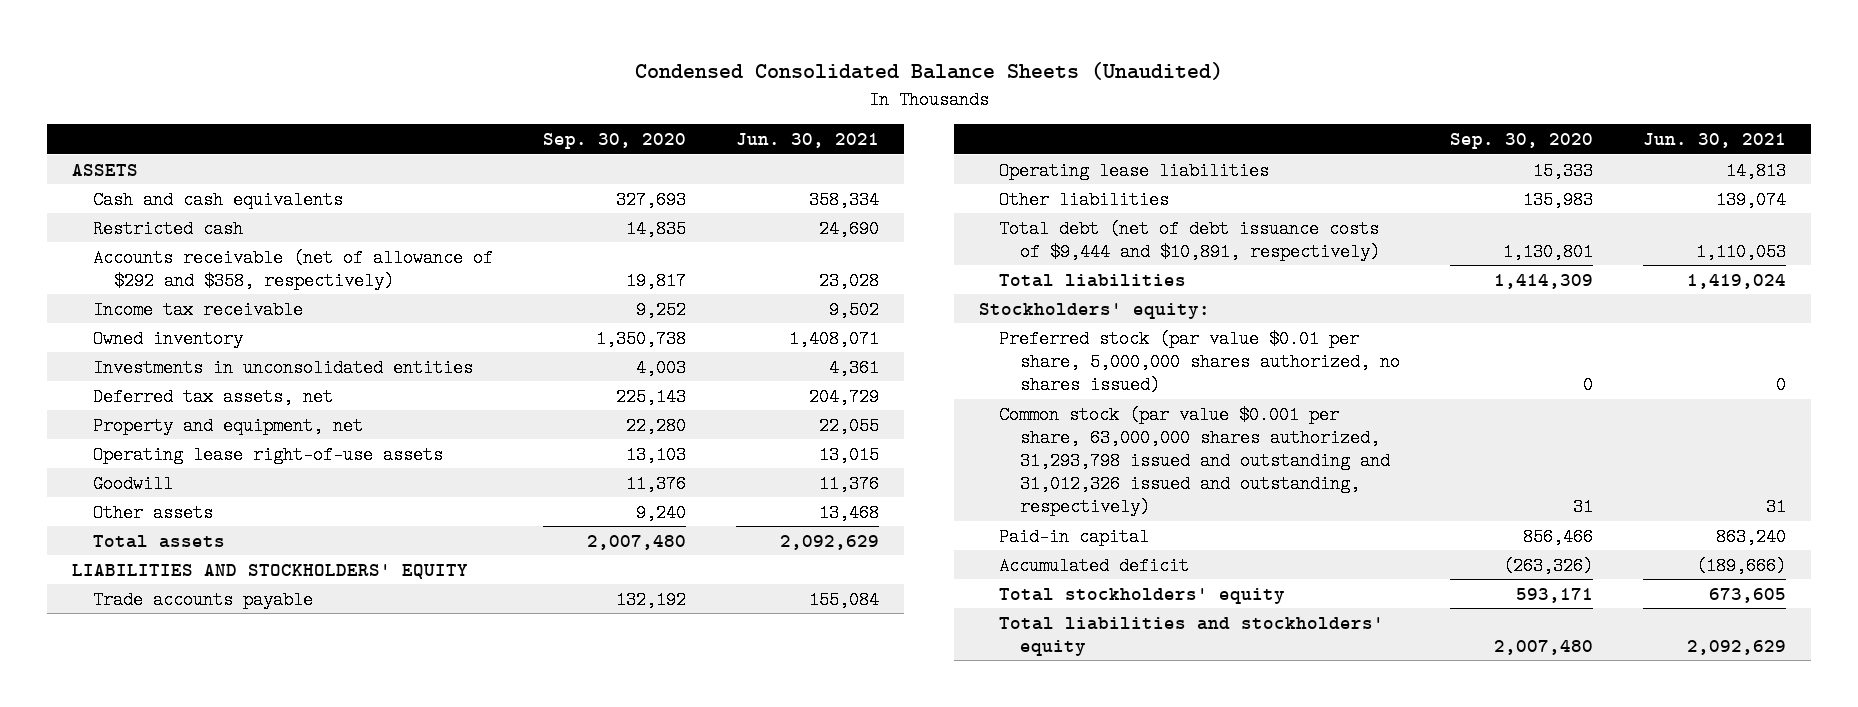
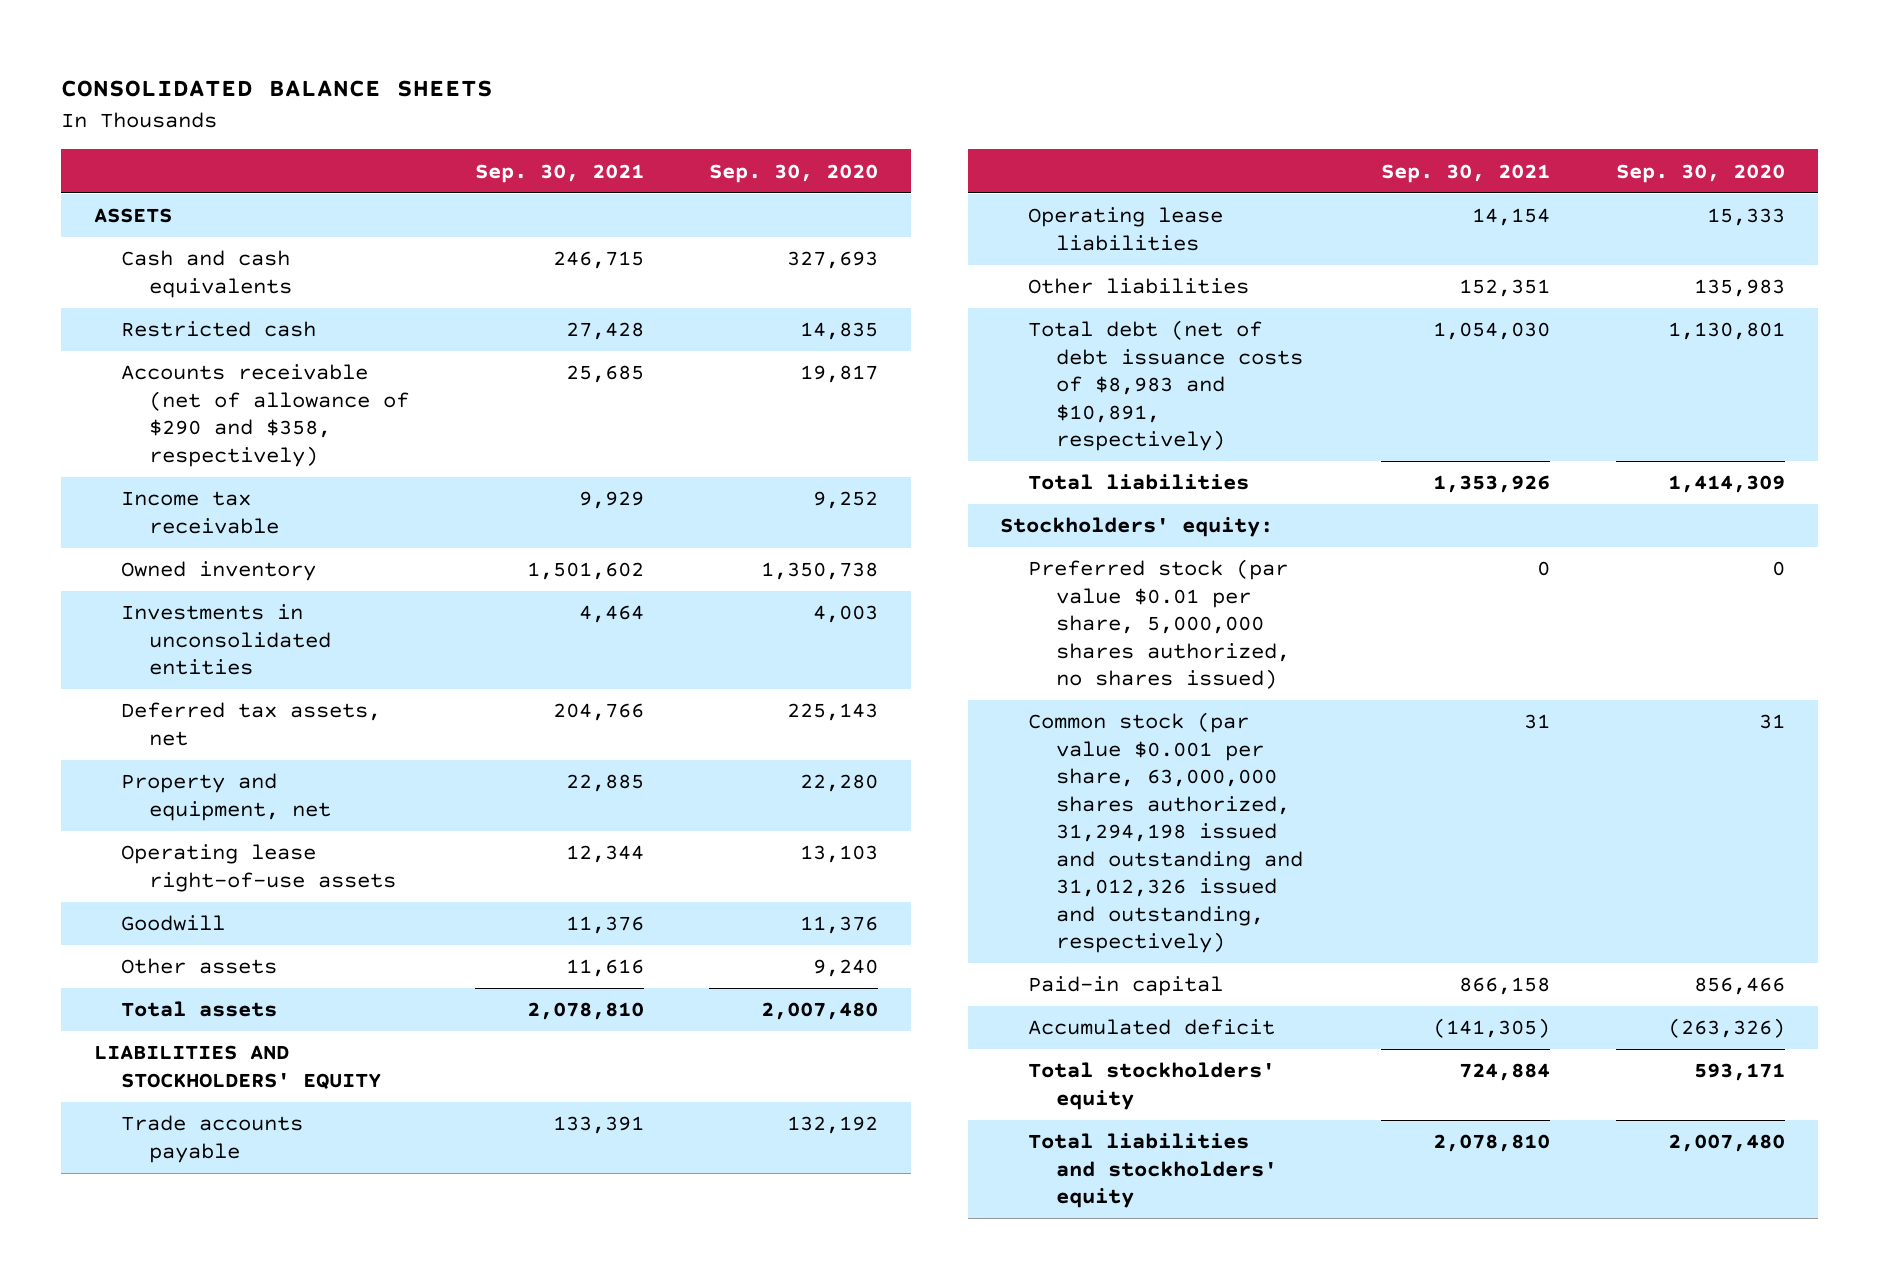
[634,61,1223,80] Condensed Consolidated Balance Sheets (Unaudited) -> [60,80,493,98] CONSOLIDATED BALANCE SHEETS
[736,133,880,149] Jun. 30, 2021 -> none
none -> [474,163,644,183] Sep. 30, 2021
[92,248,493,290] Accounts receivable (net of allowance of $292 and $358, respectively) -> [121,364,410,467] Accounts receivable (net of allowance of $290 and $358, respectively)
[999,219,1381,261] Total debt (net of debt issuance costs of $9,444 and $10,891, respectively) -> [1028,320,1303,452] Total debt (net of debt issuance costs of $8,983 and $10,891, respectively)
[999,405,1391,517] Common stock (par value $0.001 per share, 63,000,000 shares authorized, 31,293,798 issued and outstanding and 31,012,326 issued and outstanding, respectively) -> [1028,712,1303,954] Common stock (par value $0.001 per share, 63,000,000 shares authorized, 31,294,198 issued and outstanding and 31,012,326 issued and outstanding, respectively)

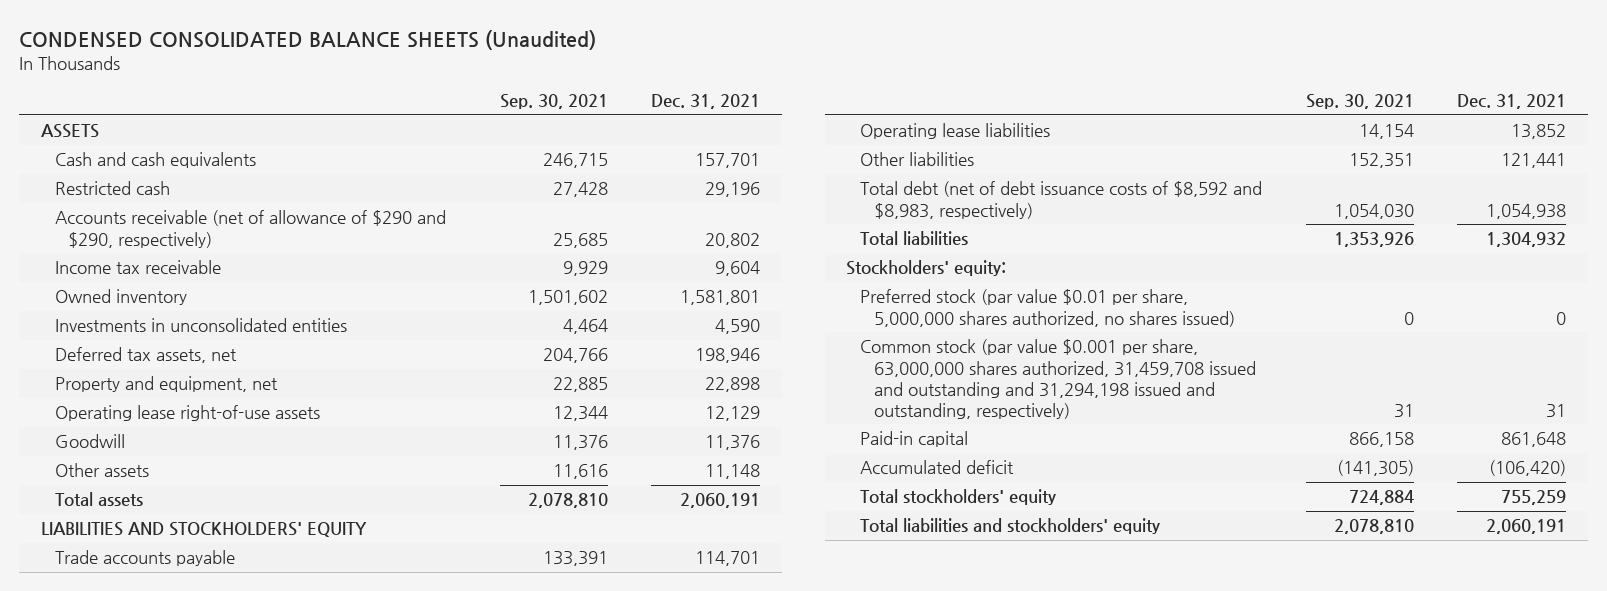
[60,80,493,98] CONSOLIDATED BALANCE SHEETS -> [19,29,597,50] CONDENSED CONSOLIDATED BALANCE SHEETS (Unaudited)
[709,163,879,183] Sep. 30, 2020 -> none
none -> [651,94,761,110] Dec. 31, 2021
[121,364,410,467] Accounts receivable (net of allowance of $290 and $358, respectively) -> [54,210,446,248] Accounts receivable (net of allowance of $290 and $290, respectively)
[1028,320,1303,452] Total debt (net of debt issuance costs of $8,983 and $10,891, respectively) -> [860,181,1263,219] Total debt (net of debt issuance costs of $8,592 and $8,983, respectively)
[1028,712,1303,954] Common stock (par value $0.001 per share, 63,000,000 shares authorized, 31,294,198 issued and outstanding and 31,012,326 issued and outstanding, respectively) -> [860,339,1256,420] Common stock (par value $0.001 per share, 63,000,000 shares authorized, 31,459,708 issued and outstanding and 31,294,198 issued and outstanding, respectively)

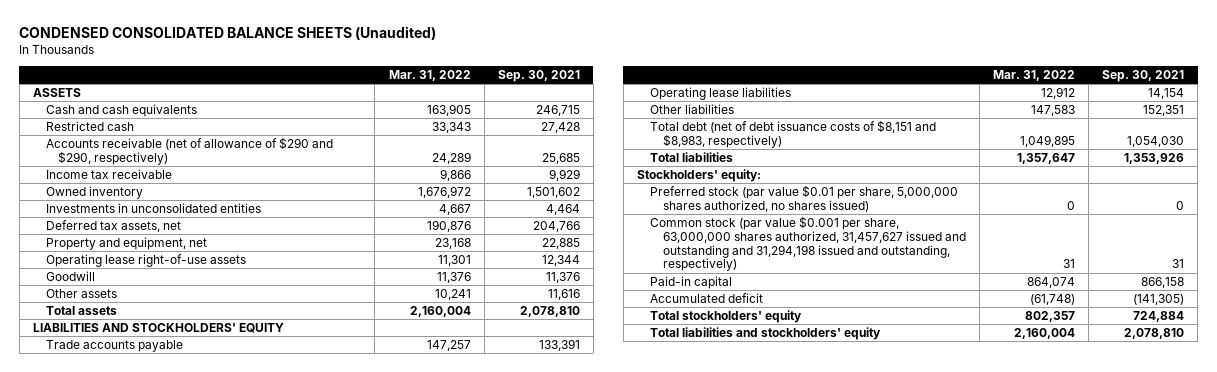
[651,94,761,110] Dec. 31, 2021 -> none
none -> [388,69,471,81] Mar. 31, 2022
[860,181,1263,219] Total debt (net of debt issuance costs of $8,592 and $8,983, respectively) -> [649,120,936,148] Total debt (net of debt issuance costs of $8,151 and $8,983, respectively)
[860,339,1256,420] Common stock (par value $0.001 per share, 63,000,000 shares authorized, 31,459,708 issued and outstanding and 31,294,198 issued and outstanding, respectively) -> [649,216,966,272] Common stock (par value $0.001 per share, 63,000,000 shares authorized, 31,457,627 issued and outstanding and 31,294,198 issued and outstanding, respectively)

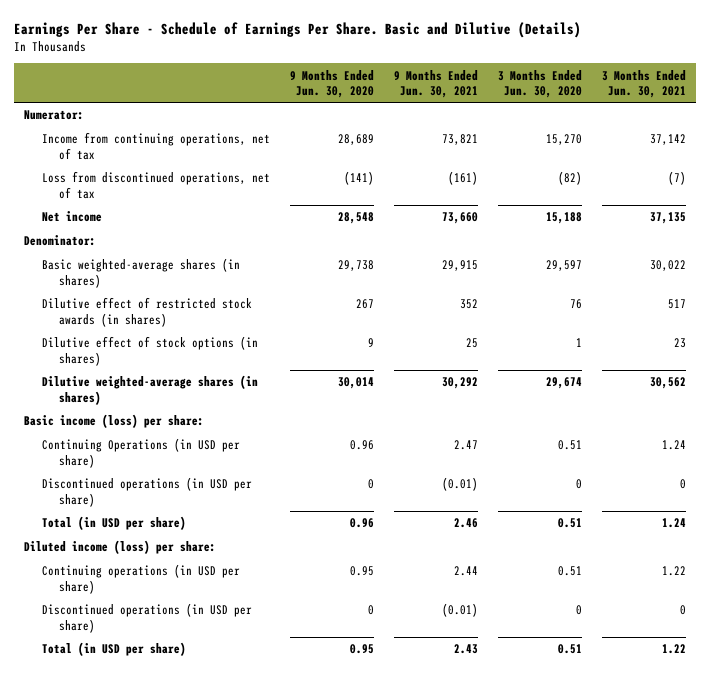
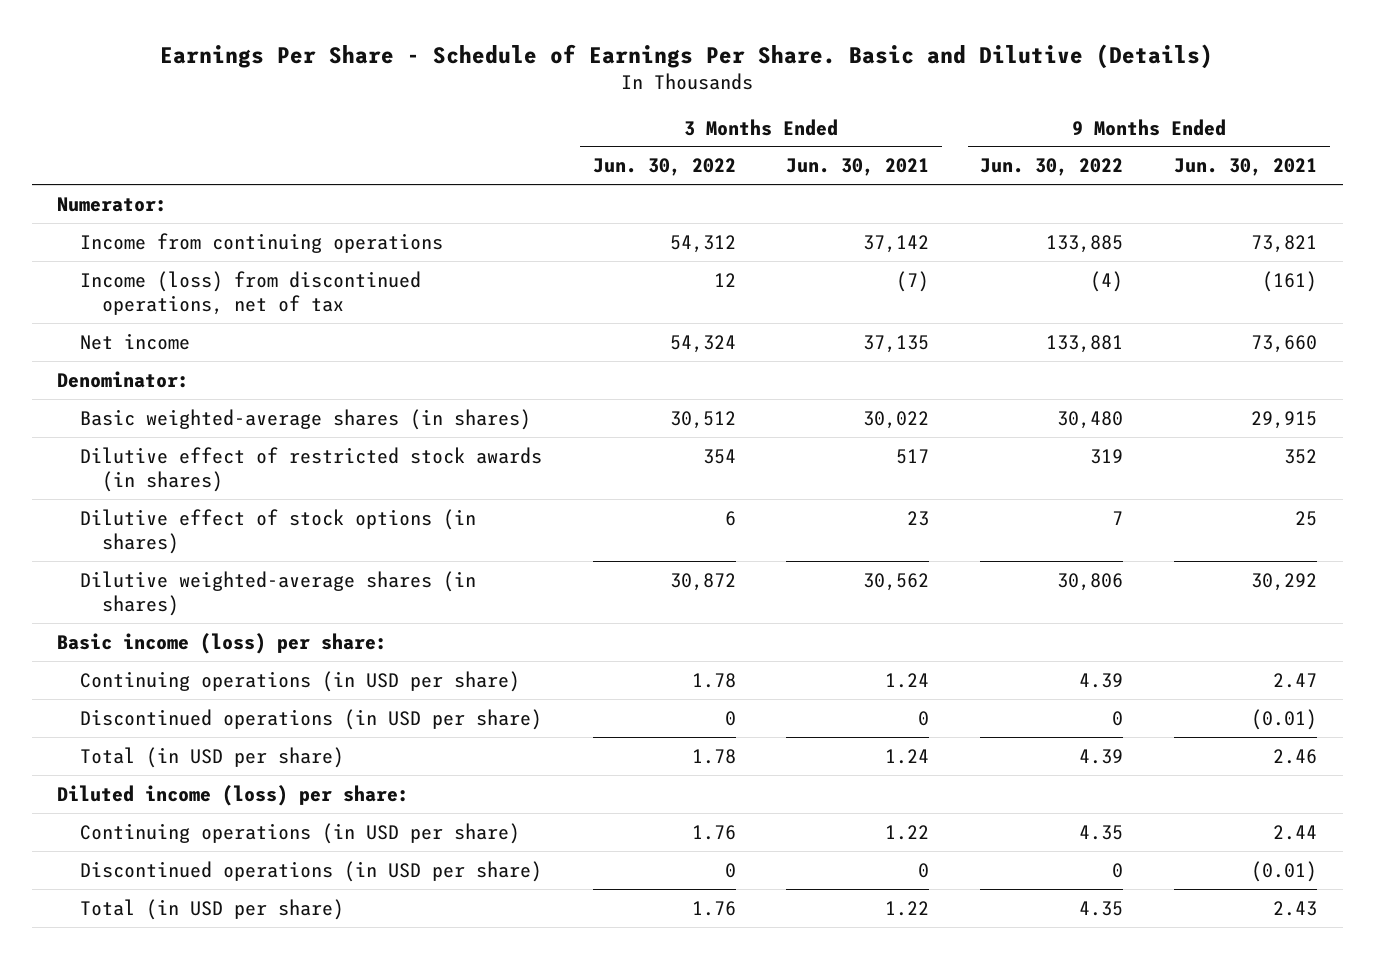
[289,69,374,99] 9 Months Ended Jun. 30, 2020 -> none
[498,69,583,99] 3 Months Ended Jun. 30, 2020 -> none
none -> [592,158,736,177] Jun. 30, 2022
none -> [980,158,1124,177] Jun. 30, 2022
[41,132,270,160] Income from continuing operations, net of tax -> [79,232,443,253] Income from continuing operations
[41,171,270,199] Loss from discontinued operations, net of tax -> [79,270,421,315] Income (loss) from discontinued operations, net of tax
[41,438,240,468] Continuing Operations (in USD per share) -> [79,670,520,692] Continuing operations (in USD per share)

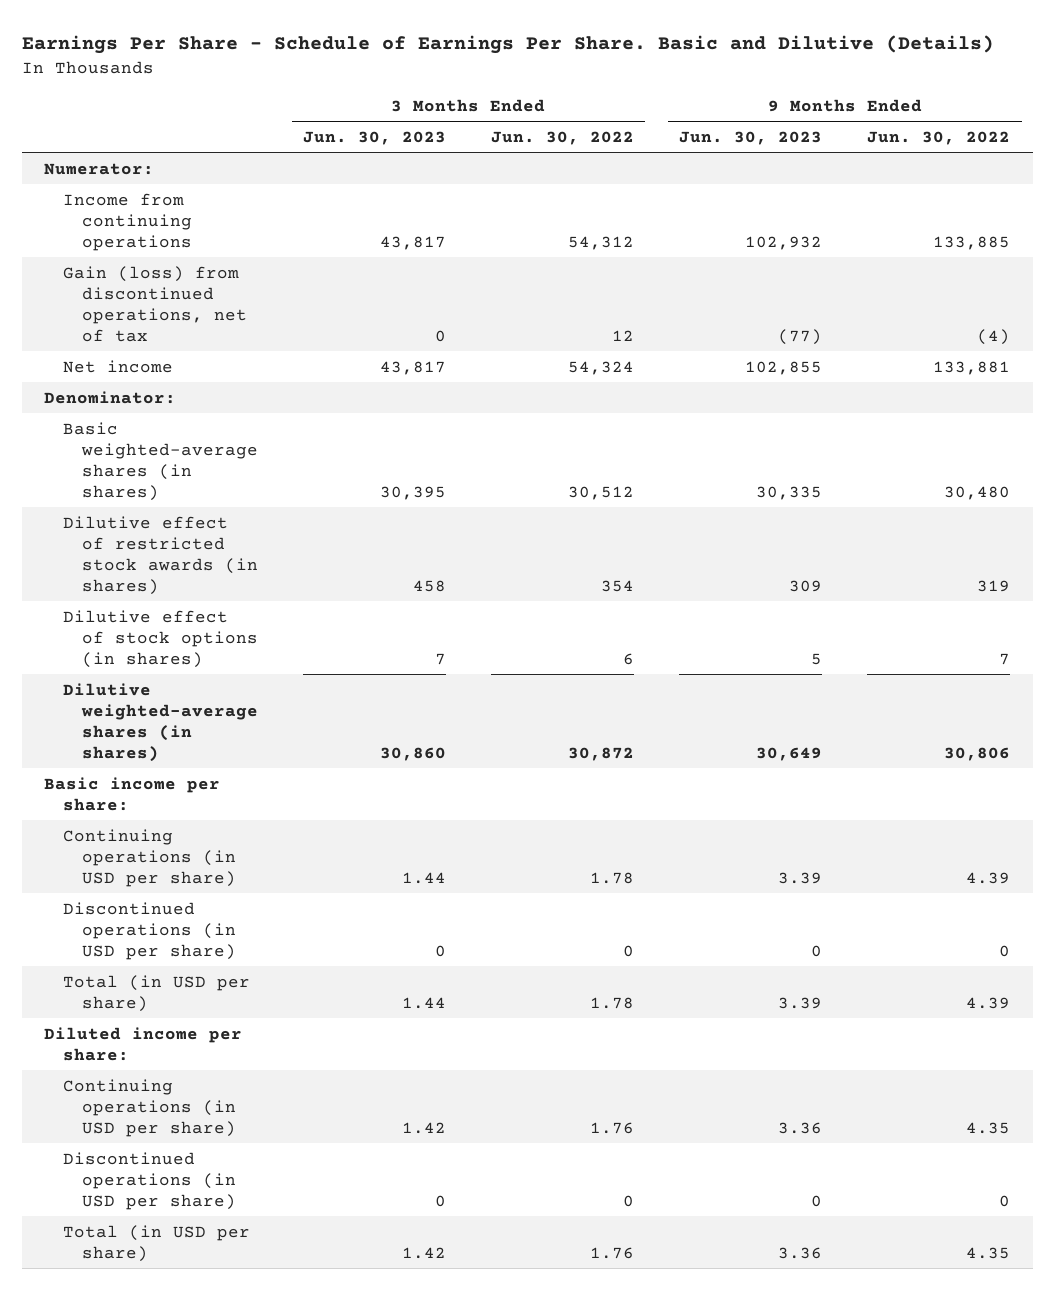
[786,158,930,177] Jun. 30, 2021 -> none
[1174,158,1318,177] Jun. 30, 2021 -> none
none -> [302,130,446,145] Jun. 30, 2023
none -> [679,130,823,145] Jun. 30, 2023
[79,270,421,315] Income (loss) from discontinued operations, net of tax -> [63,265,247,342] Gain (loss) from discontinued operations, net of tax
[57,632,388,654] Basic income (loss) per share: -> [44,776,221,811] Basic income per share:
[57,784,410,806] Diluted income (loss) per share: -> [44,1026,243,1061] Diluted income per share:

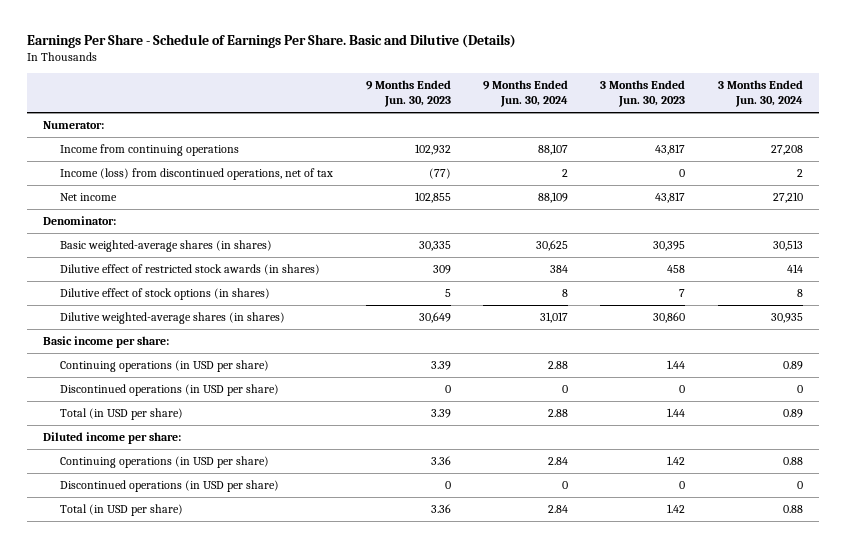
[491,130,635,145] Jun. 30, 2022 -> none
[867,130,1011,145] Jun. 30, 2022 -> none
none -> [483,80,569,108] 9 Months Ended Jun. 30, 2024
none -> [717,80,803,108] 3 Months Ended Jun. 30, 2024
[63,265,247,342] Gain (loss) from discontinued operations, net of tax -> [60,168,334,181] Income (loss) from discontinued operations, net of tax

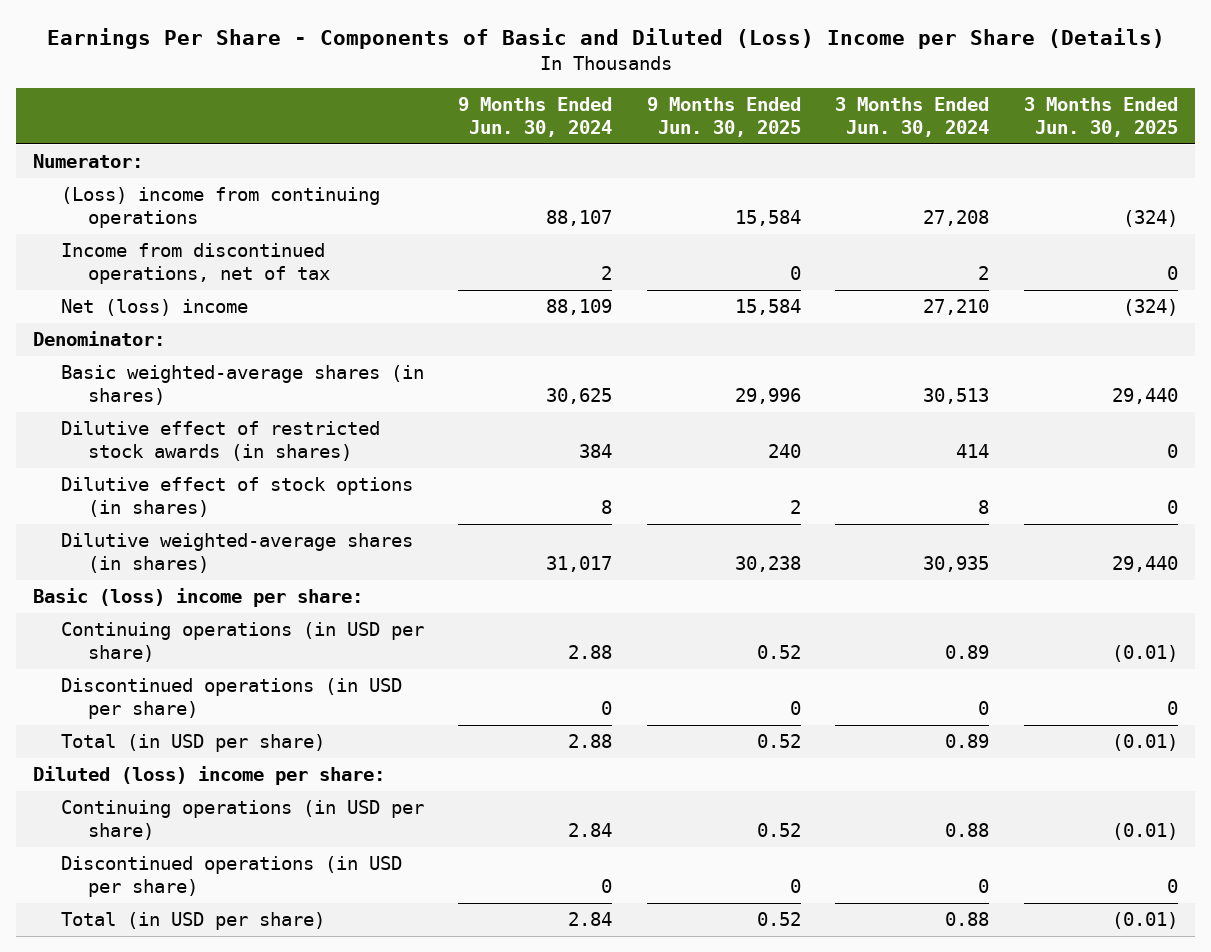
[26,34,516,49] Earnings Per Share - Schedule of Earnings Per Share. Basic and Dilutive (Details) -> [46,27,1165,49] Earnings Per Share - Components of Basic and Diluted (Loss) Income per Share (Details)
[365,80,451,108] 9 Months Ended Jun. 30, 2023 -> none
[600,80,686,108] 3 Months Ended Jun. 30, 2023 -> none
none -> [646,97,801,138] 9 Months Ended Jun. 30, 2025
none -> [1023,97,1178,138] 3 Months Ended Jun. 30, 2025
[60,144,240,157] Income from continuing operations -> [60,186,380,229] (Loss) income from continuing operations
[60,168,334,181] Income (loss) from discontinued operations, net of tax -> [60,242,331,285] Income from discontinued operations, net of tax
[60,193,118,202] Net income -> [60,298,248,316] Net (loss) income
[43,336,170,349] Basic income per share: -> [33,587,364,607] Basic (loss) income per share:
[43,432,182,445] Diluted income per share: -> [33,765,386,785] Diluted (loss) income per share:

